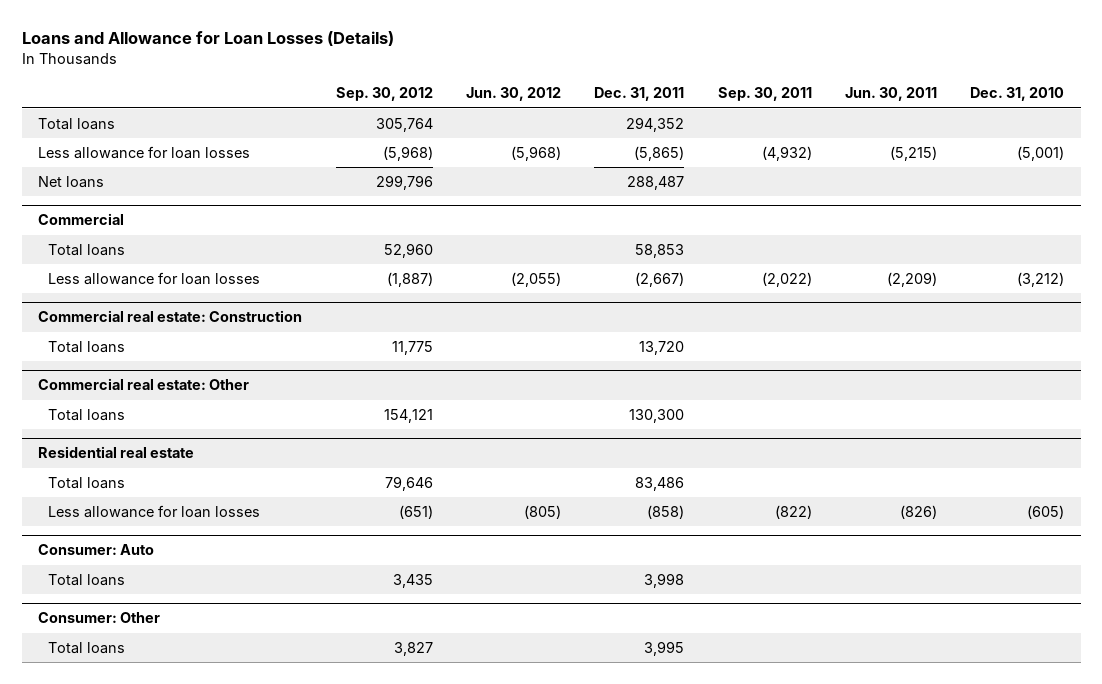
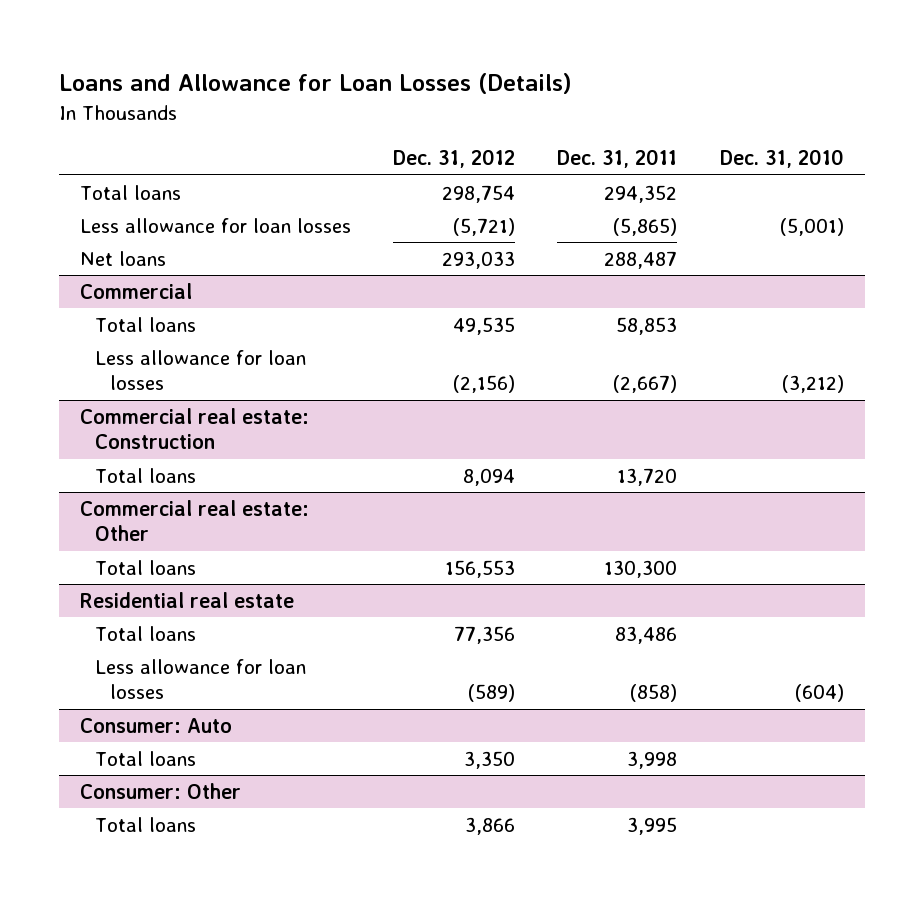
[335,87,433,102] Sep. 30, 2012 -> none
[465,87,561,102] Jun. 30, 2012 -> none
[717,87,812,102] Sep. 30, 2011 -> none
[844,87,937,102] Jun. 30, 2011 -> none
none -> [392,149,515,169] Dec. 31, 2012
[1027,504,1065,519] (605) -> [794,684,844,703] (604)

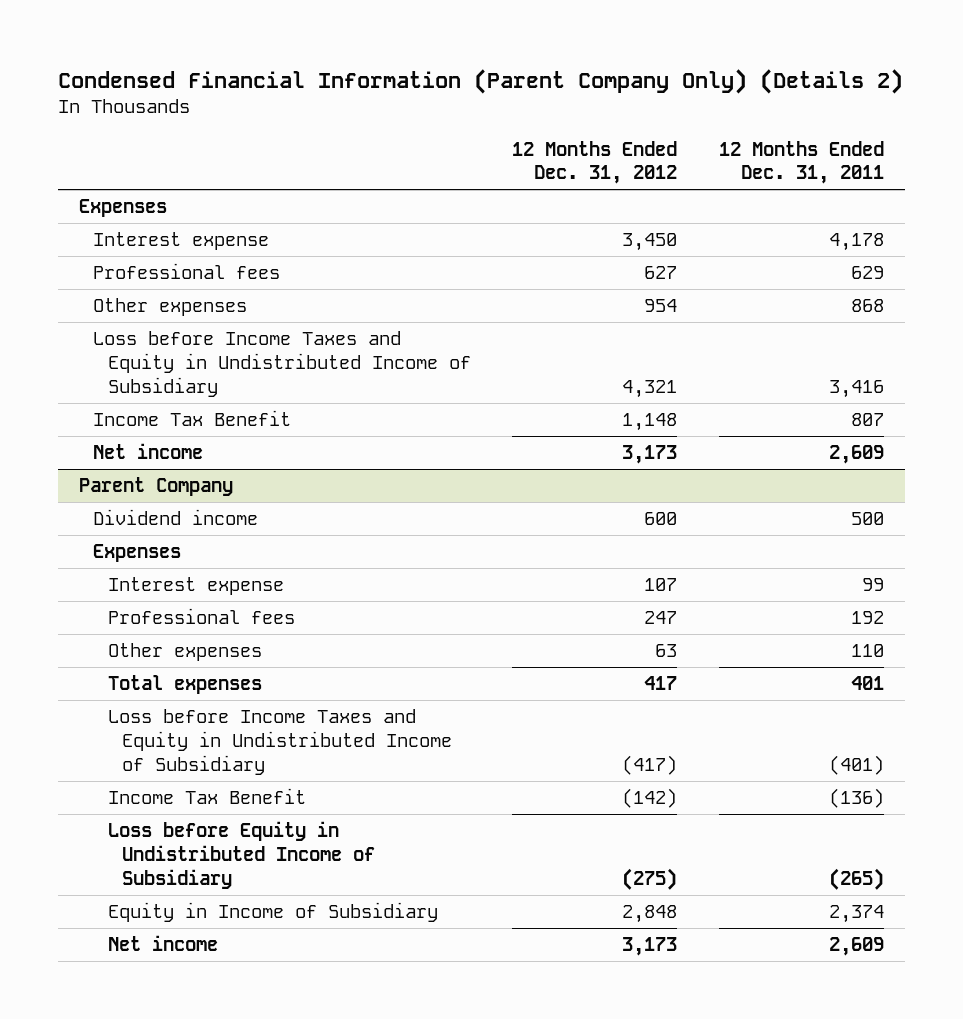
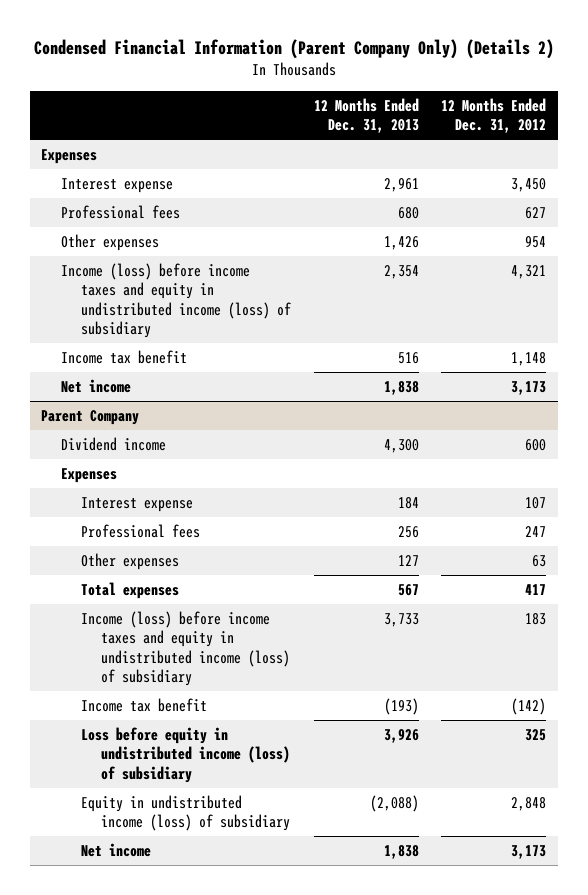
[719,140,885,185] 12 Months Ended Dec. 31, 2011 -> none
none -> [313,97,419,134] 12 Months Ended Dec. 31, 2013
[93,331,471,397] Loss before Income Taxes and Equity in Undistributed Income of Subsidiary -> [61,262,292,338] Income (loss) before income taxes and equity in undistributed income (loss) of subsidiary
[93,410,292,427] Income Tax Benefit -> [61,349,188,364] Income tax benefit
[107,709,452,775] Loss before Income Taxes and Equity in Undistributed Income of Subsidiary -> [81,610,291,686] Income (loss) before income taxes and equity in undistributed income (loss) of subsidiary
[622,754,678,775] (417) -> [525,612,547,625] 183
[107,788,306,805] Income Tax Benefit -> [81,697,208,712] Income tax benefit
[107,821,375,889] Loss before Equity in Undistributed Income of Subsidiary -> [81,726,291,783] Loss before equity in undistributed income (loss) of subsidiary
[622,867,678,890] (275) -> [525,728,547,741] 325
[107,902,438,923] Equity in Income of Subsidiary -> [81,794,291,832] Equity in undistributed income (loss) of subsidiary

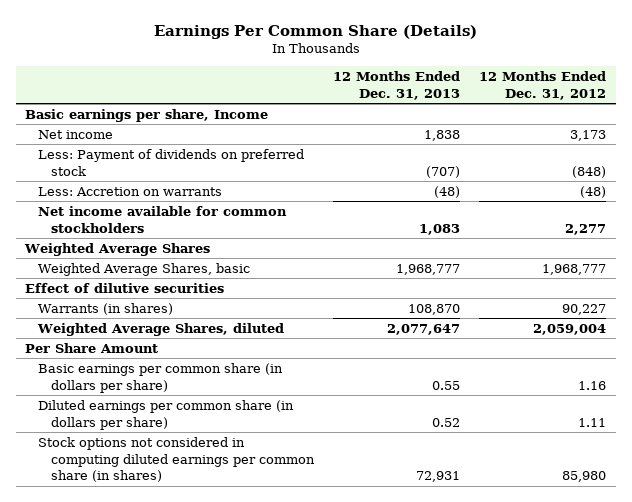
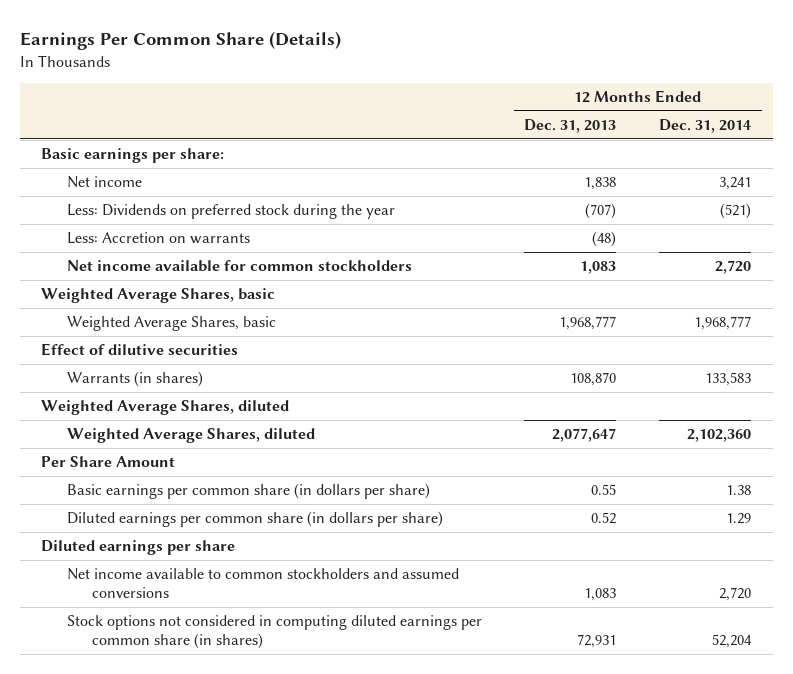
[479,71,607,100] 12 Months Ended Dec. 31, 2012 -> none
none -> [659,118,752,133] Dec. 31, 2014
[25,108,269,122] Basic earnings per share, Income -> [41,148,225,164] Basic earnings per share:
[38,148,305,176] Less: Payment of dividends on preferred stock -> [66,204,395,220] Less: Dividends on preferred stock during the year
[24,242,211,256] Weighted Average Shares -> [41,288,276,304] Weighted Average Shares, basic
none -> [41,400,290,416] Weighted Average Shares, diluted
none -> [41,540,236,556] Diluted earnings per share
none -> [66,568,459,598] Net income available to common stockholders and assumed conversions

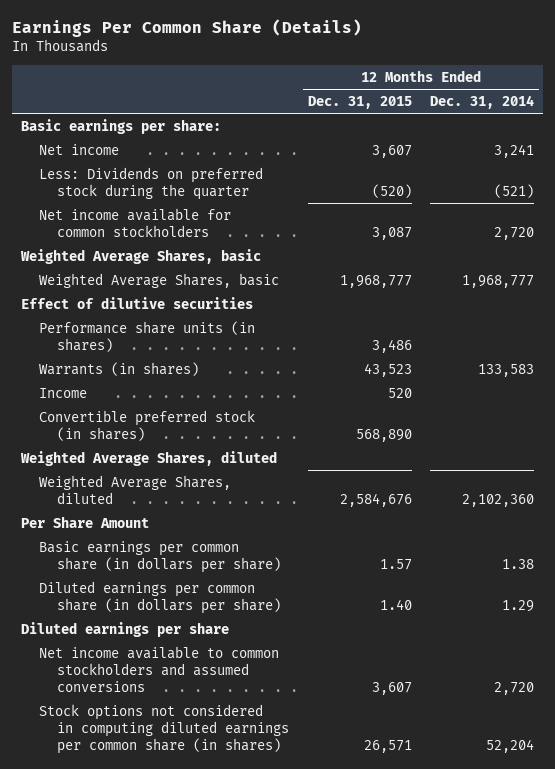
[524,118,617,133] Dec. 31, 2013 -> none
none -> [307,96,412,110] Dec. 31, 2015
[66,232,250,245] Less: Accretion on warrants -> none
[66,204,395,220] Less: Dividends on preferred stock during the year -> [38,166,263,200] Less: Dividends on preferred stock during the quarter
none -> [38,320,255,352] Performance share units (in shares)
none -> [38,387,87,398] Income
none -> [38,409,255,441] Convertible preferred stock (in shares)

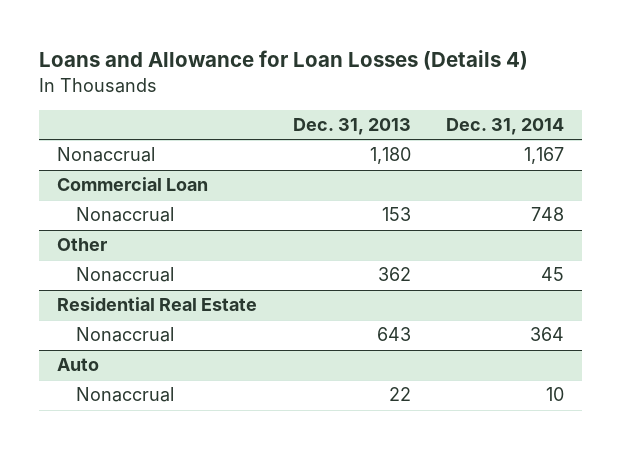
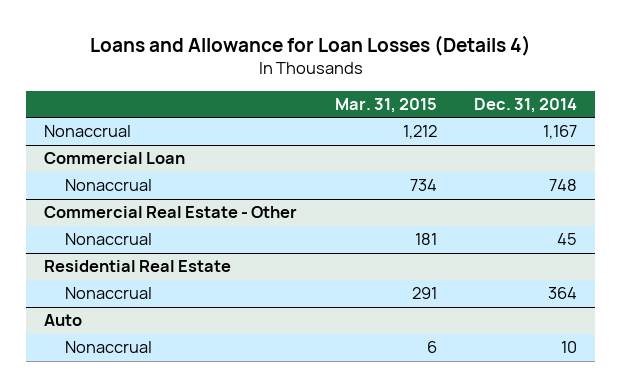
[292,118,411,136] Dec. 31, 2013 -> none
none -> [334,98,437,114] Mar. 31, 2015
[57,238,108,252] Other -> [44,206,298,219] Commercial Real Estate - Other

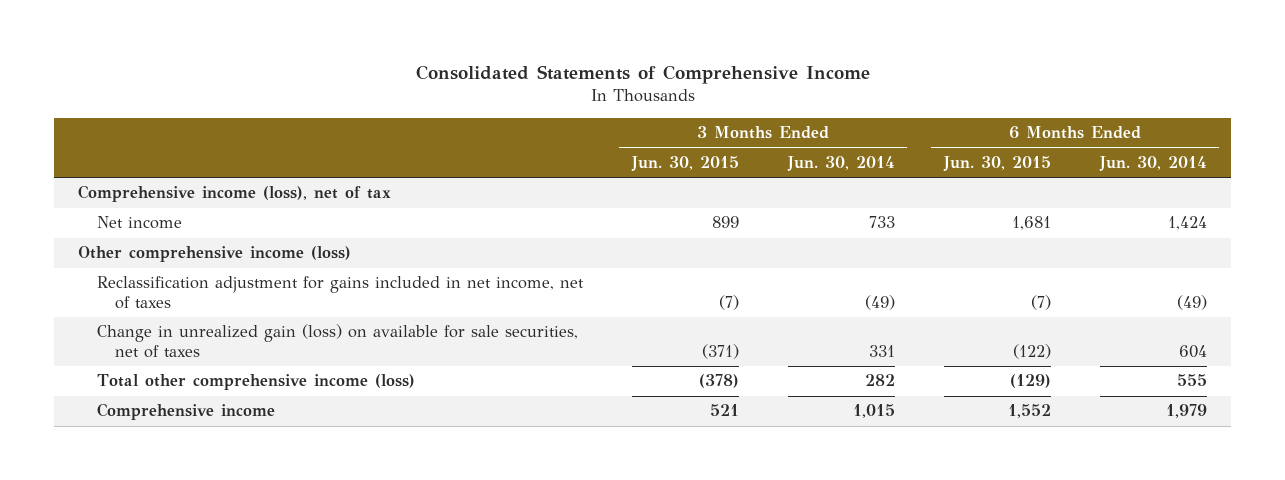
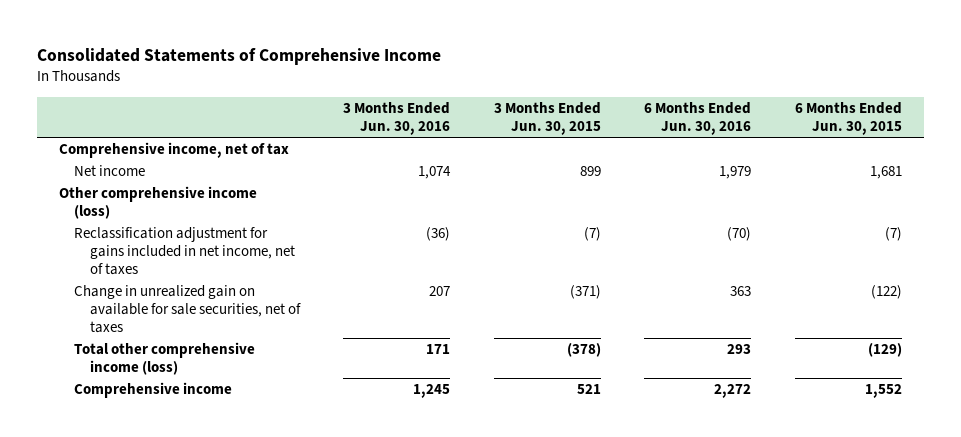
[786,155,895,171] Jun. 30, 2014 -> none
[1098,155,1207,171] Jun. 30, 2014 -> none
none -> [343,101,451,135] 3 Months Ended Jun. 30, 2016
none -> [644,101,752,135] 6 Months Ended Jun. 30, 2016
[78,185,392,203] Comprehensive income (loss), net of tax -> [58,142,289,159] Comprehensive income, net of tax
[96,324,578,359] Change in unrealized gain (loss) on available for sale securities, net of taxes -> [74,285,302,334] Change in unrealized gain on available for sale securities, net of taxes

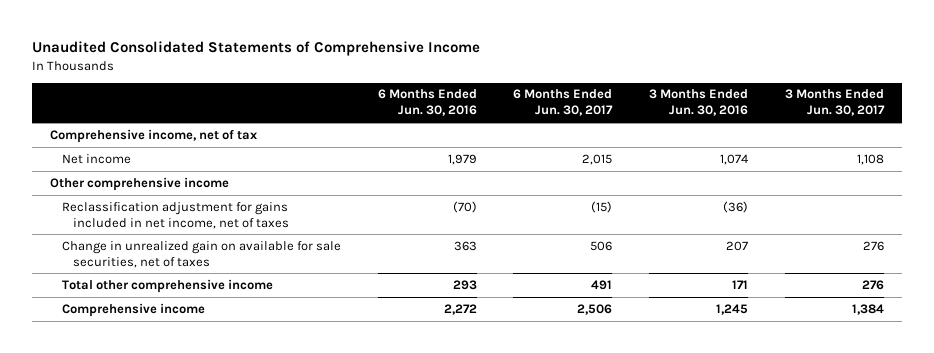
[37,47,442,65] Consolidated Statements of Comprehensive Income -> [31,41,480,57] Unaudited Consolidated Statements of Comprehensive Income
[493,101,601,135] 3 Months Ended Jun. 30, 2015 -> none
[794,101,902,135] 6 Months Ended Jun. 30, 2015 -> none
none -> [513,89,614,117] 6 Months Ended Jun. 30, 2017
none -> [785,89,886,117] 3 Months Ended Jun. 30, 2017
[58,186,257,220] Other comprehensive income (loss) -> [50,176,230,191] Other comprehensive income
[74,342,256,376] Total other comprehensive income (loss) -> [61,278,273,293] Total other comprehensive income

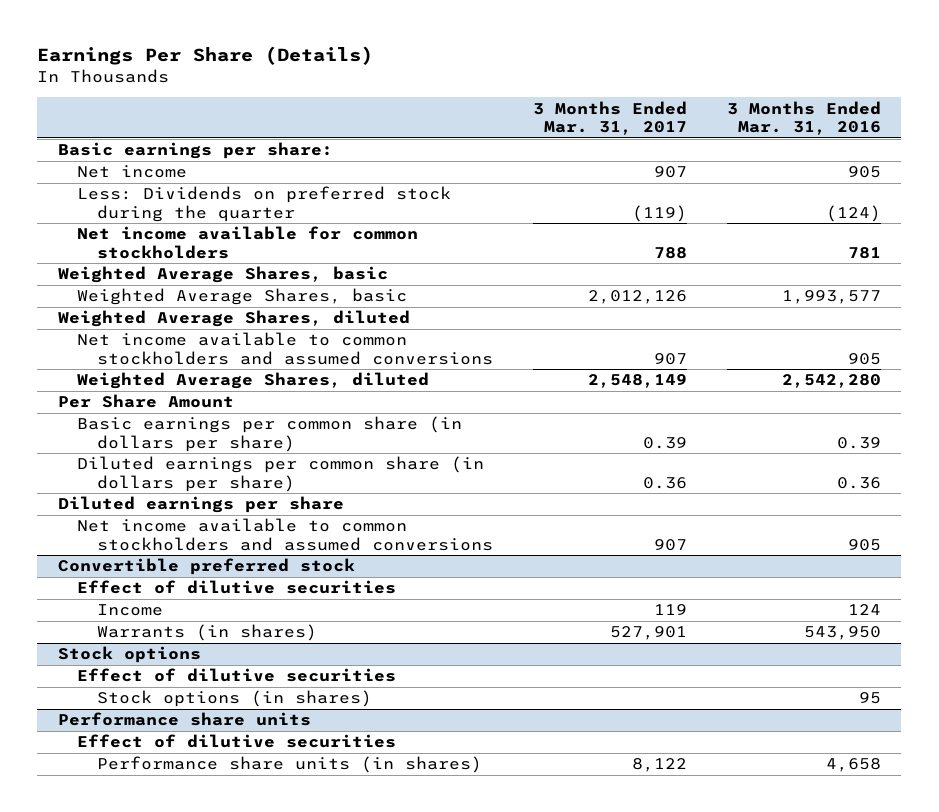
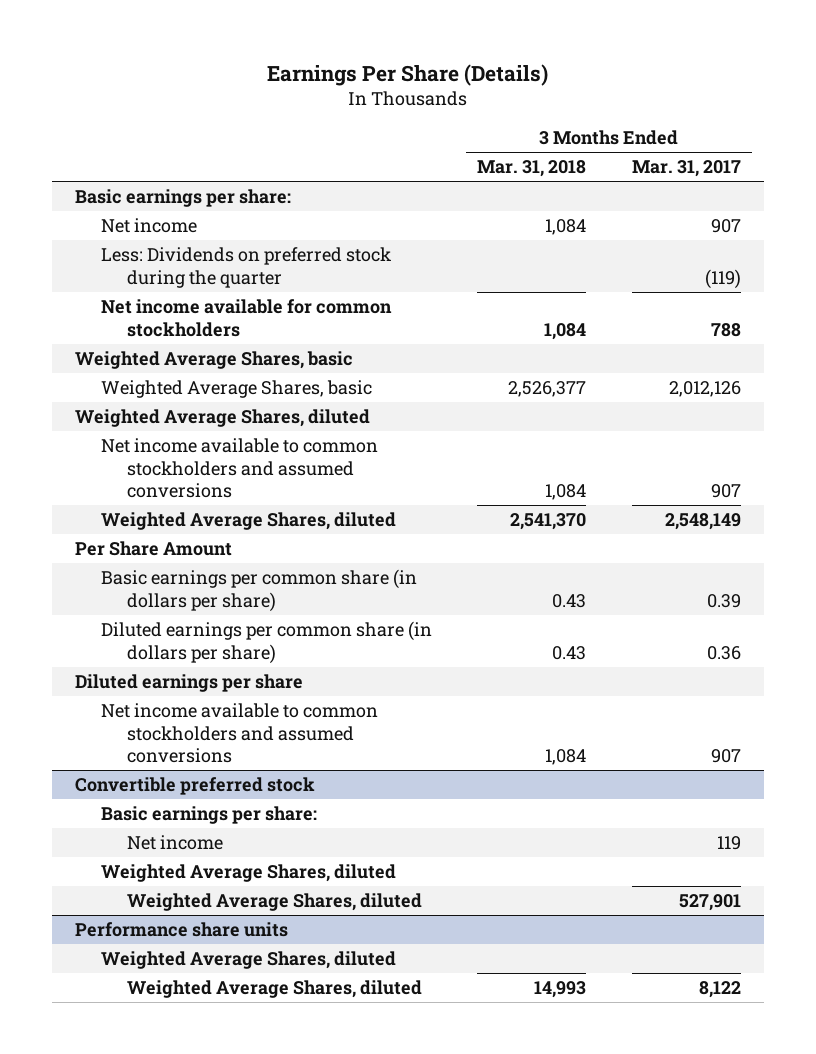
[727,100,882,135] 3 Months Ended Mar. 31, 2016 -> none
none -> [477,160,587,178] Mar. 31, 2018
[77,580,397,595] Effect of dilutive securities -> none
[57,646,201,664] Stock options -> none
[77,668,397,683] Effect of dilutive securities -> none
[96,690,372,708] Stock options (in shares) -> none
none -> [101,806,318,825] Basic earnings per share:
[96,604,163,617] Income -> [126,835,223,851] Net income
none -> [101,864,397,883] Weighted Average Shares, diluted
[96,624,317,642] Warrants (in shares) -> [126,893,422,912] Weighted Average Shares, diluted
[77,734,397,749] Effect of dilutive securities -> none
none -> [101,951,397,970] Weighted Average Shares, diluted
[96,756,482,774] Performance share units (in shares) -> [126,980,422,999] Weighted Average Shares, diluted

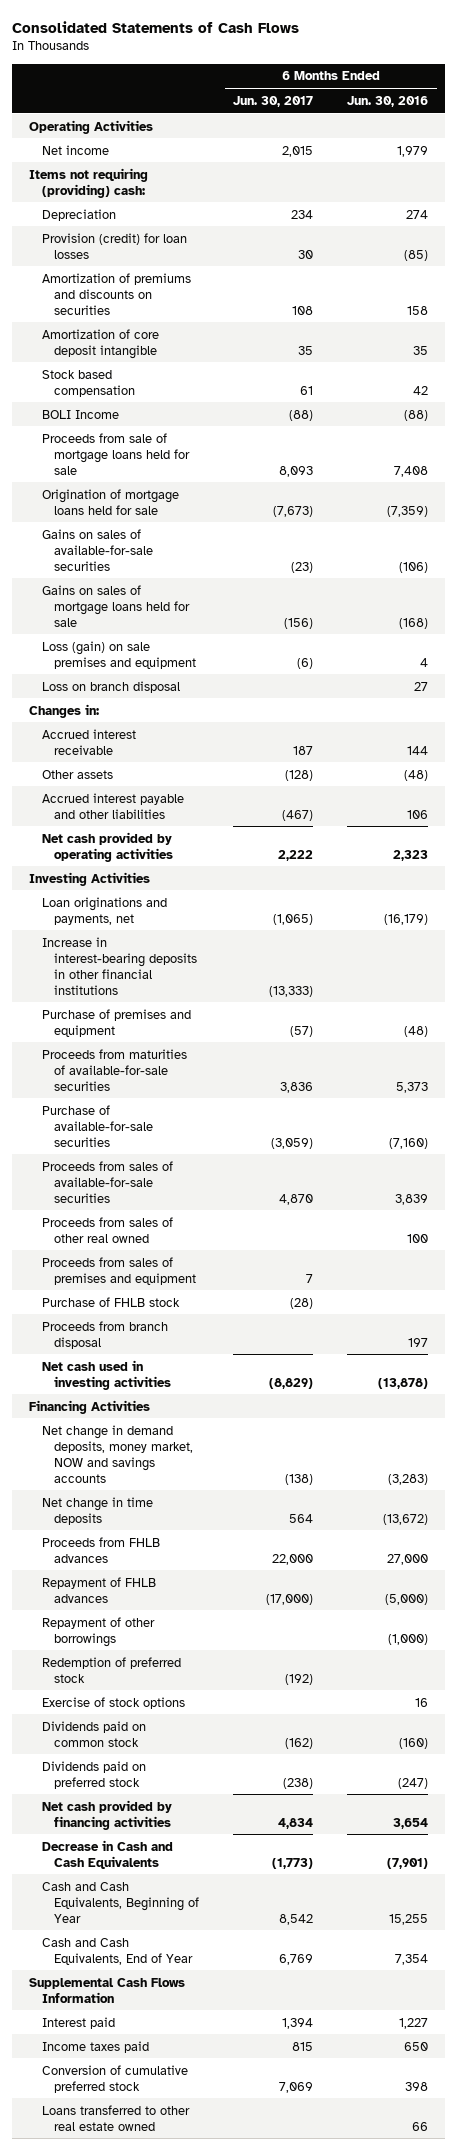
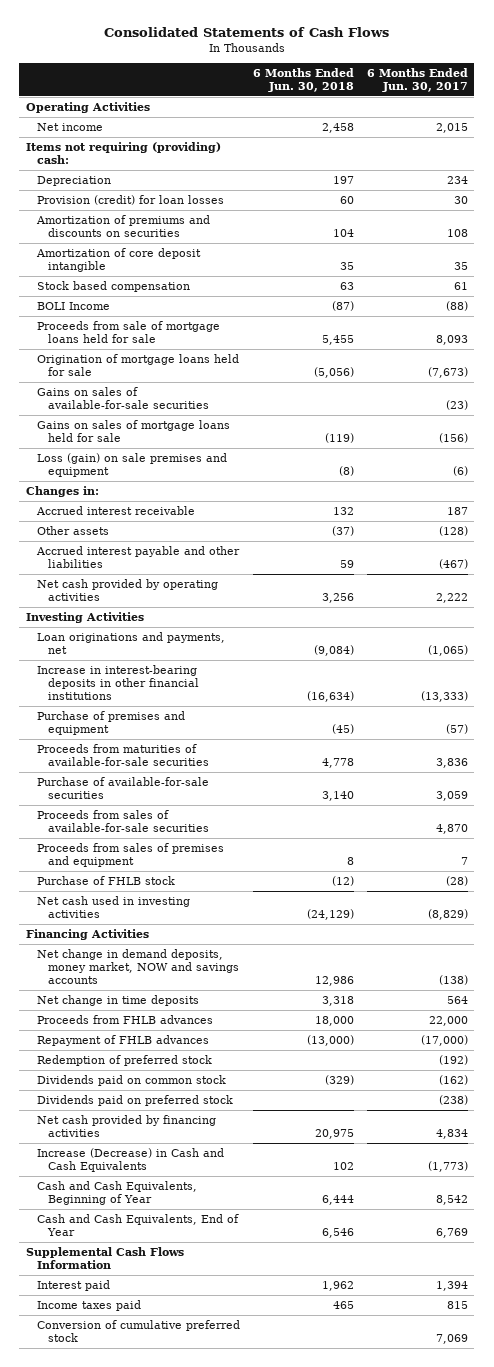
[347,95,429,107] Jun. 30, 2016 -> none
none -> [252,67,354,92] 6 Months Ended Jun. 30, 2018
[41,680,180,693] Loss on branch disposal -> none
[271,1137,314,1149] (3,059) -> [435,790,468,801] 3,059
[41,1216,173,1243] Proceeds from sales of other real owned -> none
[41,1320,168,1349] Proceeds from branch disposal -> none
[41,1616,155,1647] Repayment of other borrowings -> none
[41,1696,185,1709] Exercise of stock options -> none
[41,1839,173,1869] Decrease in Cash and Cash Equivalents -> [36,1147,224,1172] Increase (Decrease) in Cash and Cash Equivalents
[41,2104,190,2131] Loans transferred to other real estate owned -> none

